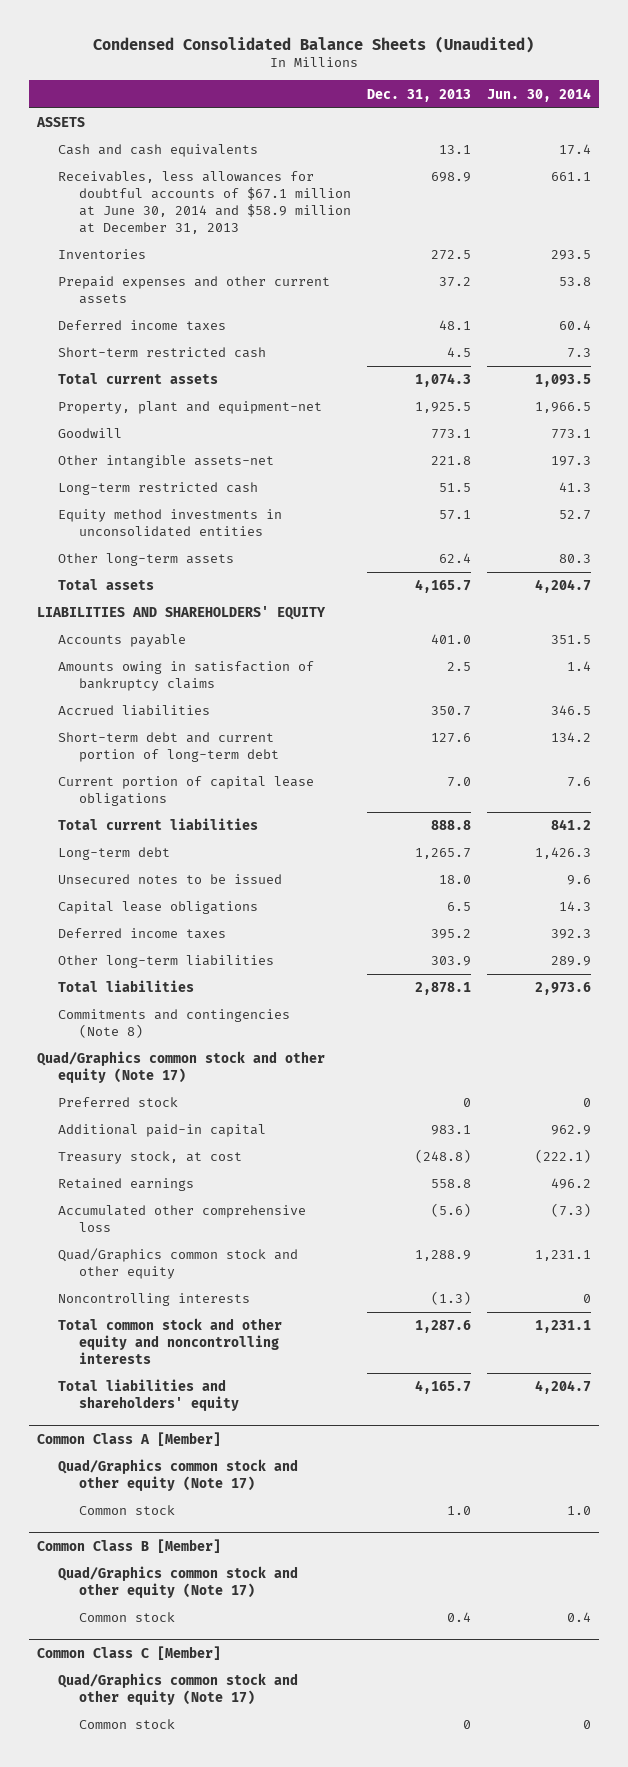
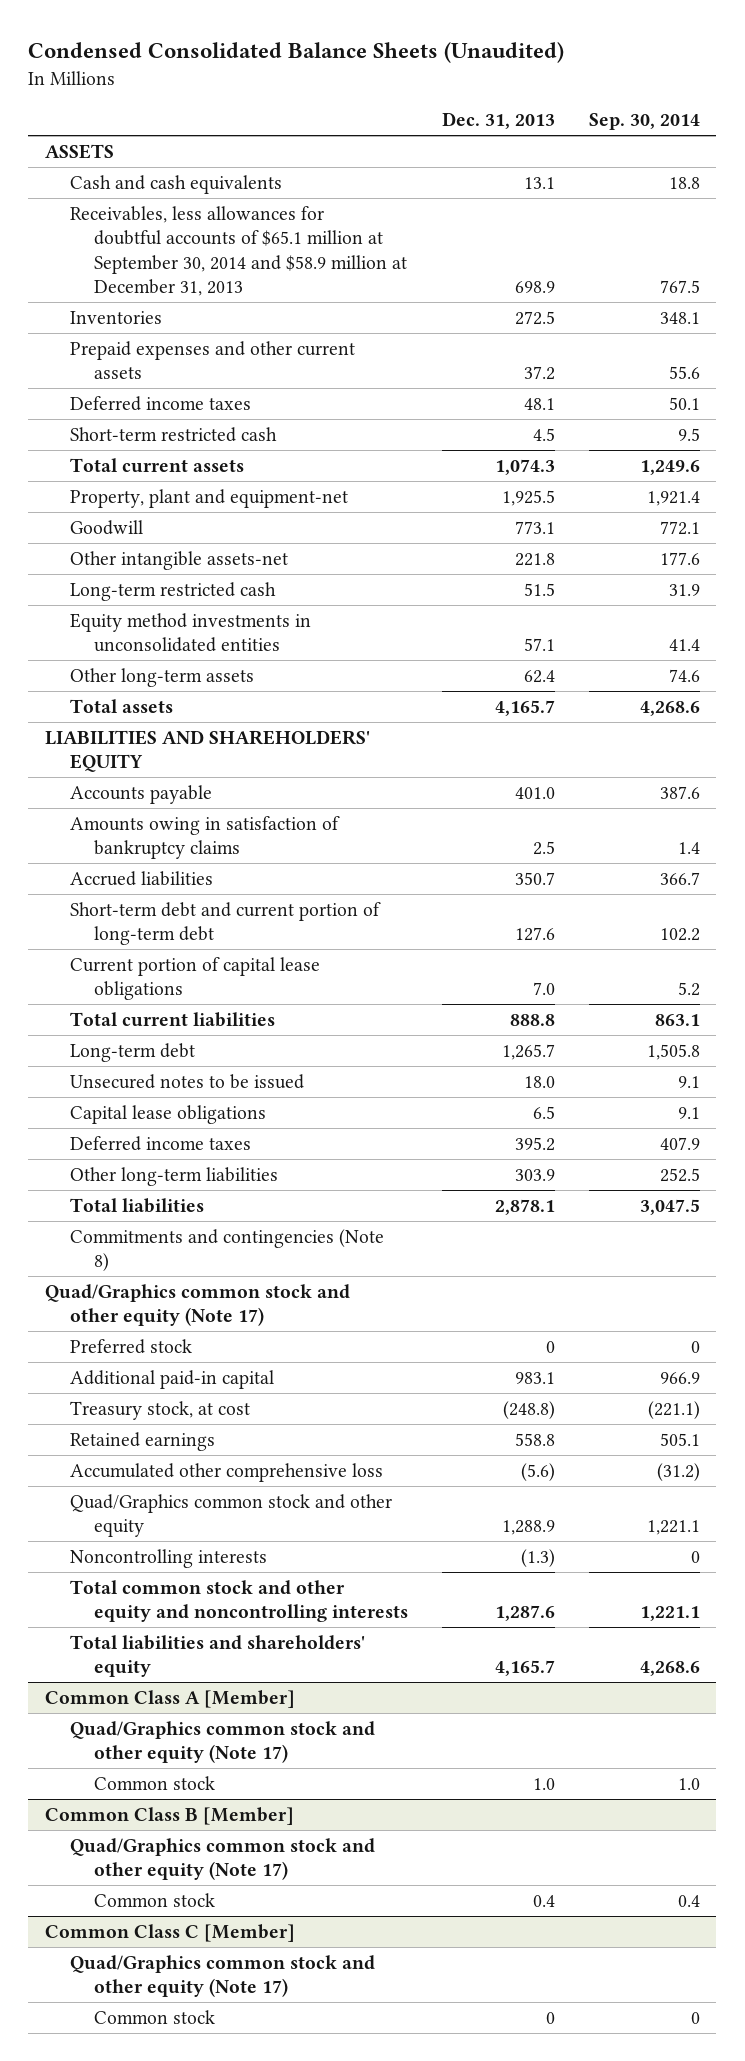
[486,87,591,102] Jun. 30, 2014 -> none
none -> [588,113,700,131] Sep. 30, 2014
[58,171,352,234] Receivables, less allowances for doubtful accounts of $67.1 million at June 30, 2014 and $58.9 million at December 31, 2013 -> [69,205,408,296] Receivables, less allowances for doubtful accounts of $65.1 million at September 30, 2014 and $58.9 million at December 31, 2013

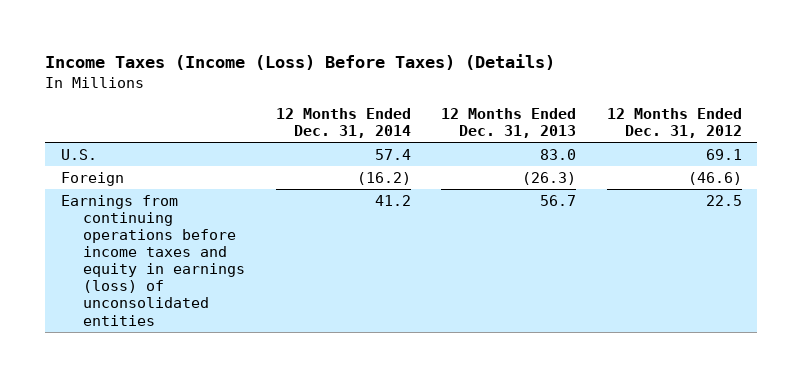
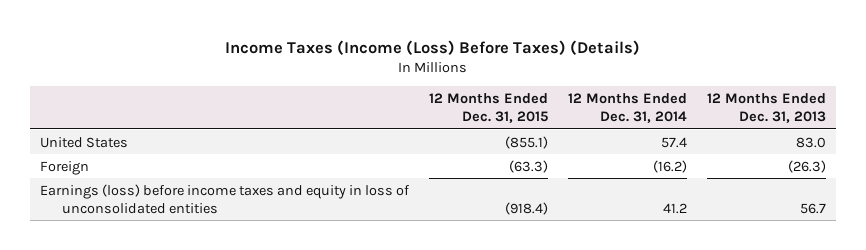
[606,107,742,138] 12 Months Ended Dec. 31, 2012 -> none
none -> [429,93,549,124] 12 Months Ended Dec. 31, 2015
[60,148,97,160] U.S. -> [40,136,129,148] United States
[60,194,246,326] Earnings from continuing operations before income taxes and equity in earnings (loss) of unconsolidated entities -> [40,183,411,214] Earnings (loss) before income taxes and equity in loss of unconsolidated entities

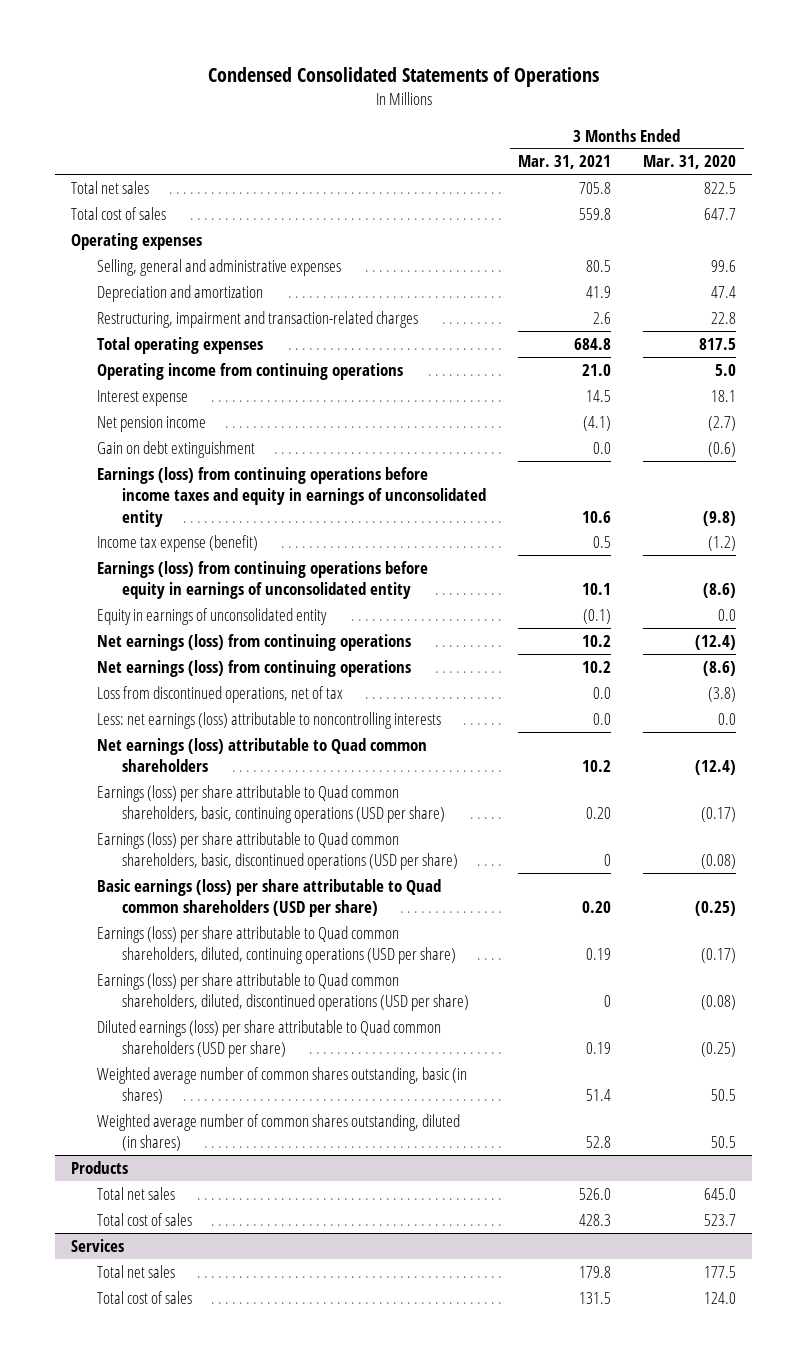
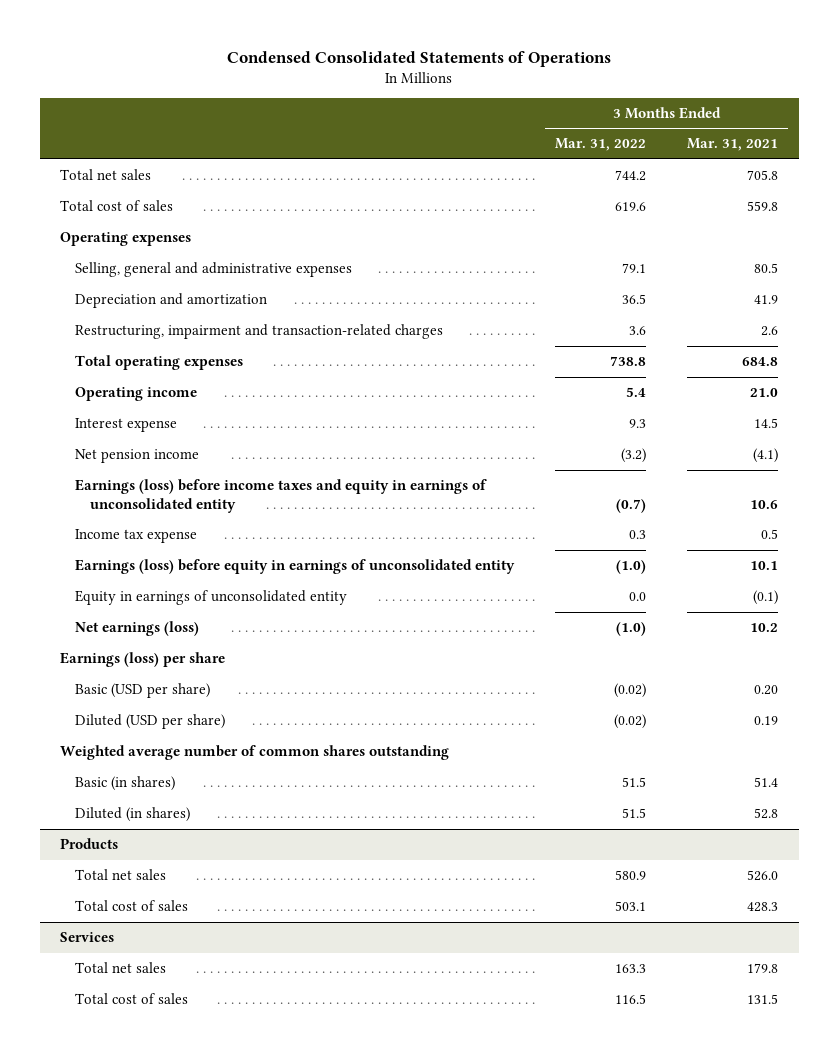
[642,155,736,170] Mar. 31, 2020 -> none
none -> [555,138,647,152] Mar. 31, 2022
[96,362,403,380] Operating income from continuing operations -> [75,387,198,402] Operating income
[96,440,255,458] Gain on debt extinguishment -> none
[96,466,487,527] Earnings (loss) from continuing operations before income taxes and equity in earnings of unconsolidated entity -> [75,479,488,513] Earnings (loss) before income taxes and equity in earnings of unconsolidated entity
[96,534,258,552] Income tax expense (benefit) -> [75,529,198,544] Income tax expense
[96,560,428,600] Earnings (loss) from continuing operations before equity in earnings of unconsolidated entity -> [75,559,516,575] Earnings (loss) before equity in earnings of unconsolidated entity
[96,633,411,651] Net earnings (loss) from continuing operations -> none
[96,659,411,677] Net earnings (loss) from continuing operations -> none
[96,685,343,703] Loss from discontinued operations, net of tax -> none
[96,711,441,729] Less: net earnings (loss) attributable to noncontrolling interests -> none
[96,784,446,824] Earnings (loss) per share attributable to Quad common shareholders, basic, continuing operations (USD per share) -> none
[96,831,459,871] Earnings (loss) per share attributable to Quad common shareholders, basic, discontinued operations (USD per share) -> none
[96,925,457,965] Earnings (loss) per share attributable to Quad common shareholders, diluted, continuing operations (USD per share) -> none
[96,972,470,1012] Earnings (loss) per share attributable to Quad common shareholders, diluted, discontinued operations (USD per share) -> none
[96,737,427,773] Net earnings (loss) attributable to Quad common shareholders -> [75,621,200,637] Net earnings (loss)
none -> [60,652,226,668] Earnings (loss) per share
[96,878,441,918] Basic earnings (loss) per share attributable to Quad common shareholders (USD per share) -> [75,683,211,699] Basic (USD per share)
[96,1019,441,1059] Diluted earnings (loss) per share attributable to Quad common shareholders (USD per share) -> [75,714,226,730] Diluted (USD per share)
none -> [60,745,450,761] Weighted average number of common shares outstanding
[96,1066,467,1105] Weighted average number of common shares outstanding, basic (in shares) -> [75,776,176,792] Basic (in shares)
[96,1113,460,1152] Weighted average number of common shares outstanding, diluted (in shares) -> [75,807,191,823] Diluted (in shares)

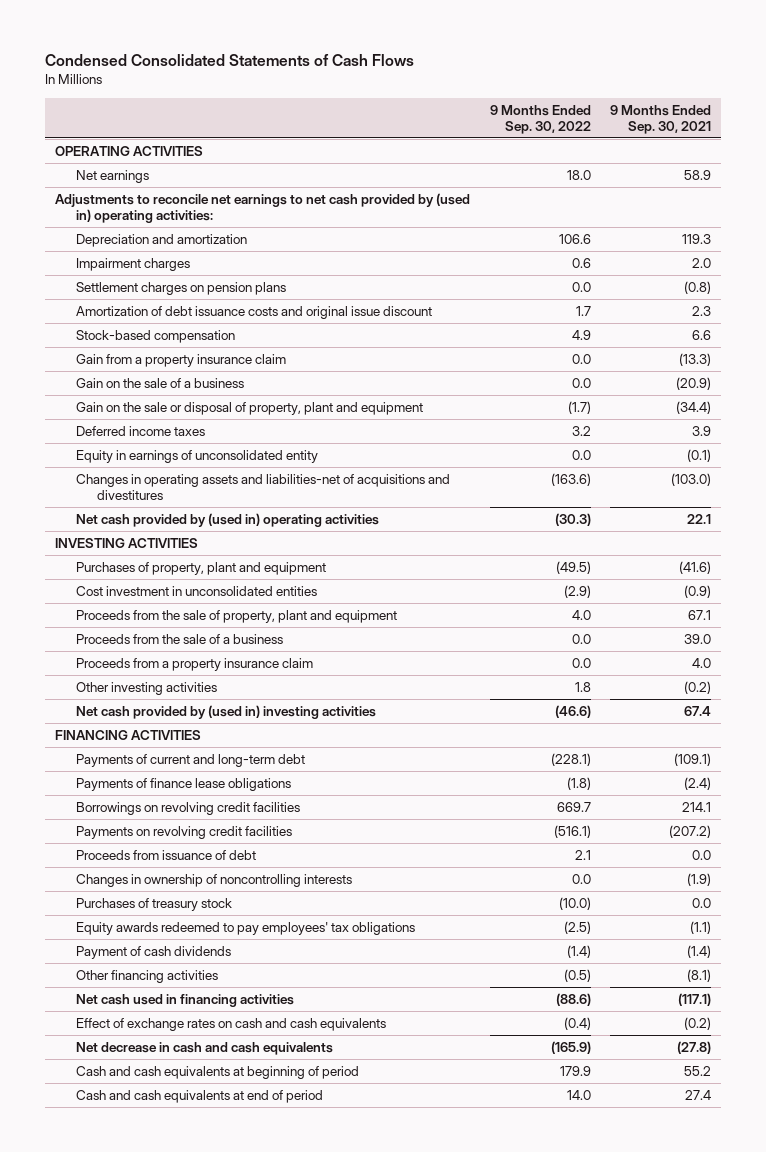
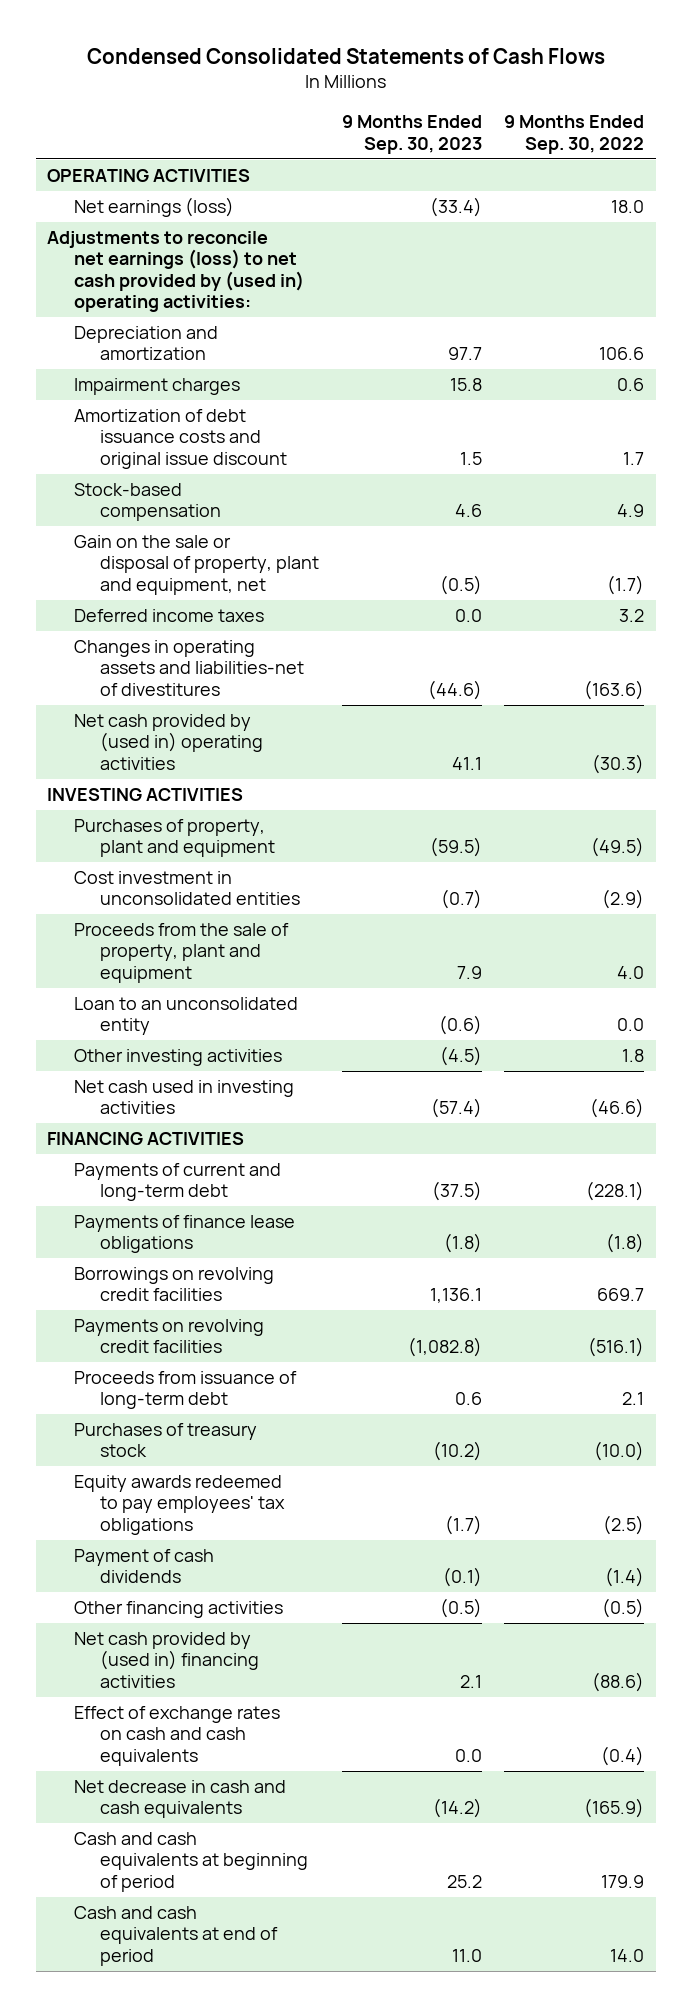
[610,104,712,134] 9 Months Ended Sep. 30, 2021 -> none
none -> [341,115,482,154] 9 Months Ended Sep. 30, 2023
[75,169,149,183] Net earnings -> [73,197,234,218] Net earnings (loss)
[54,192,470,223] Adjustments to reconcile net earnings to net cash provided by (used in) operating activities: -> [47,231,304,313] Adjustments to reconcile net earnings (loss) to net cash provided by (used in) operating activities:
[75,281,286,295] Settlement charges on pension plans -> none
[75,353,286,367] Gain from a property insurance claim -> none
[75,377,244,388] Gain on the sale of a business -> none
[75,401,423,415] Gain on the sale or disposal of property, plant and equipment -> [73,535,319,595] Gain on the sale or disposal of property, plant and equipment, net
[75,449,318,463] Equity in earnings of unconsolidated entity -> none
[75,473,450,500] Changes in operating assets and liabilities-net of acquisitions and divestitures -> [73,640,304,696] Changes in operating assets and liabilities-net of divestitures
[75,633,283,644] Proceeds from the sale of a business -> none
[75,657,313,671] Proceeds from a property insurance claim -> none
none -> [73,997,298,1036] Loan to an unconsolidated entity
[75,704,376,719] Net cash provided by (used in) investing activities -> [73,1080,294,1115] Net cash used in investing activities
[75,873,352,887] Changes in ownership of noncontrolling interests -> none
[75,849,256,860] Proceeds from issuance of debt -> [73,1371,297,1410] Proceeds from issuance of long-term debt
[75,993,294,1007] Net cash used in financing activities -> [73,1632,259,1688] Net cash provided by (used in) financing activities

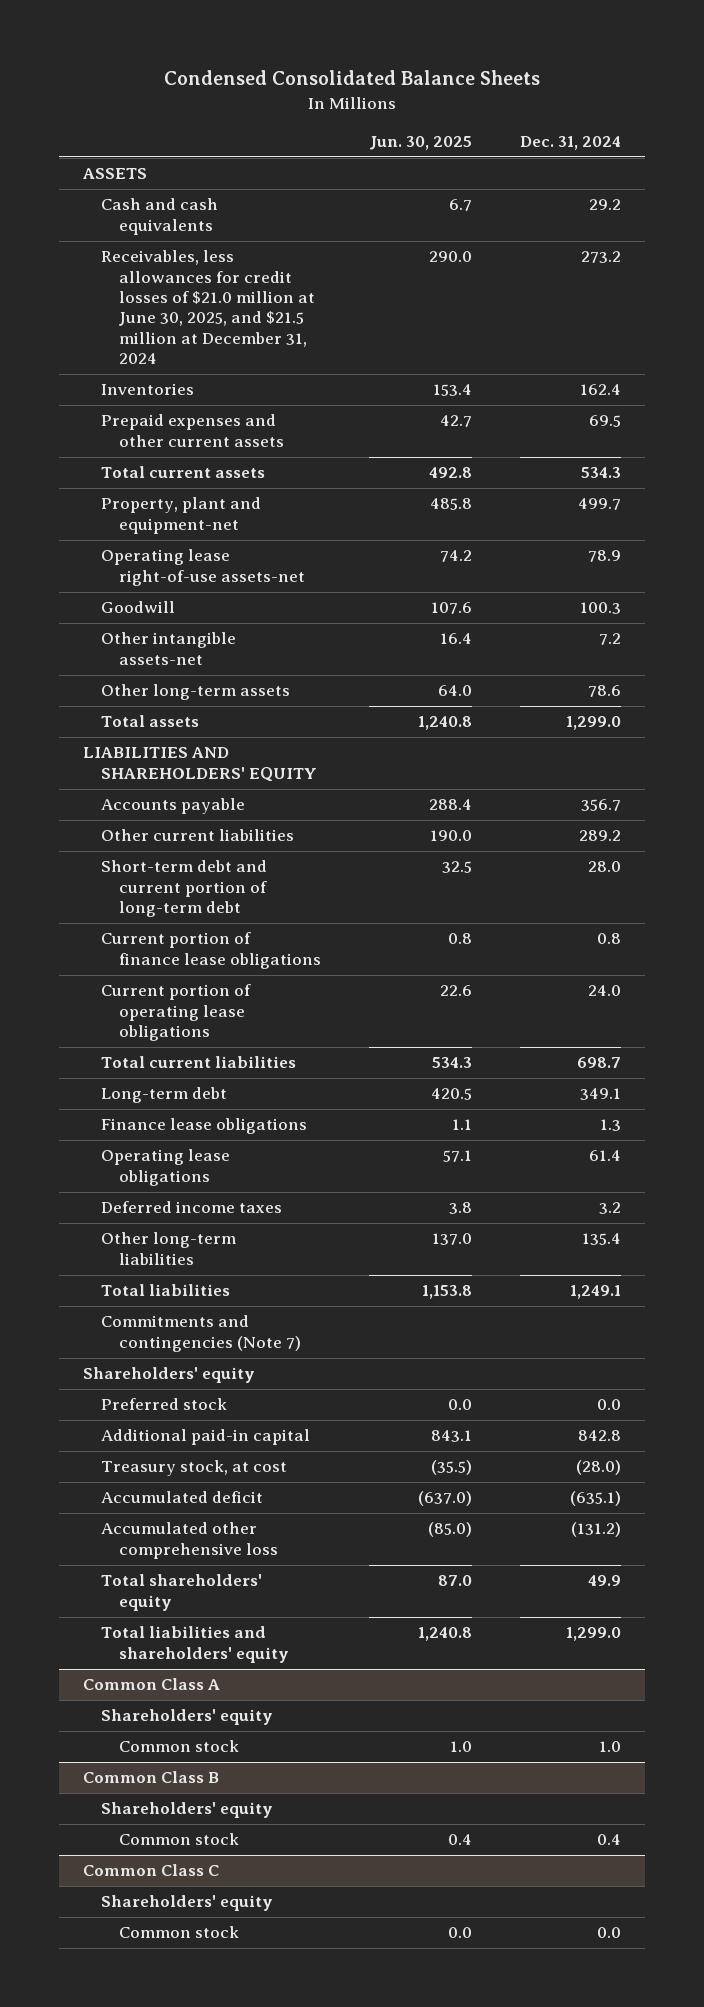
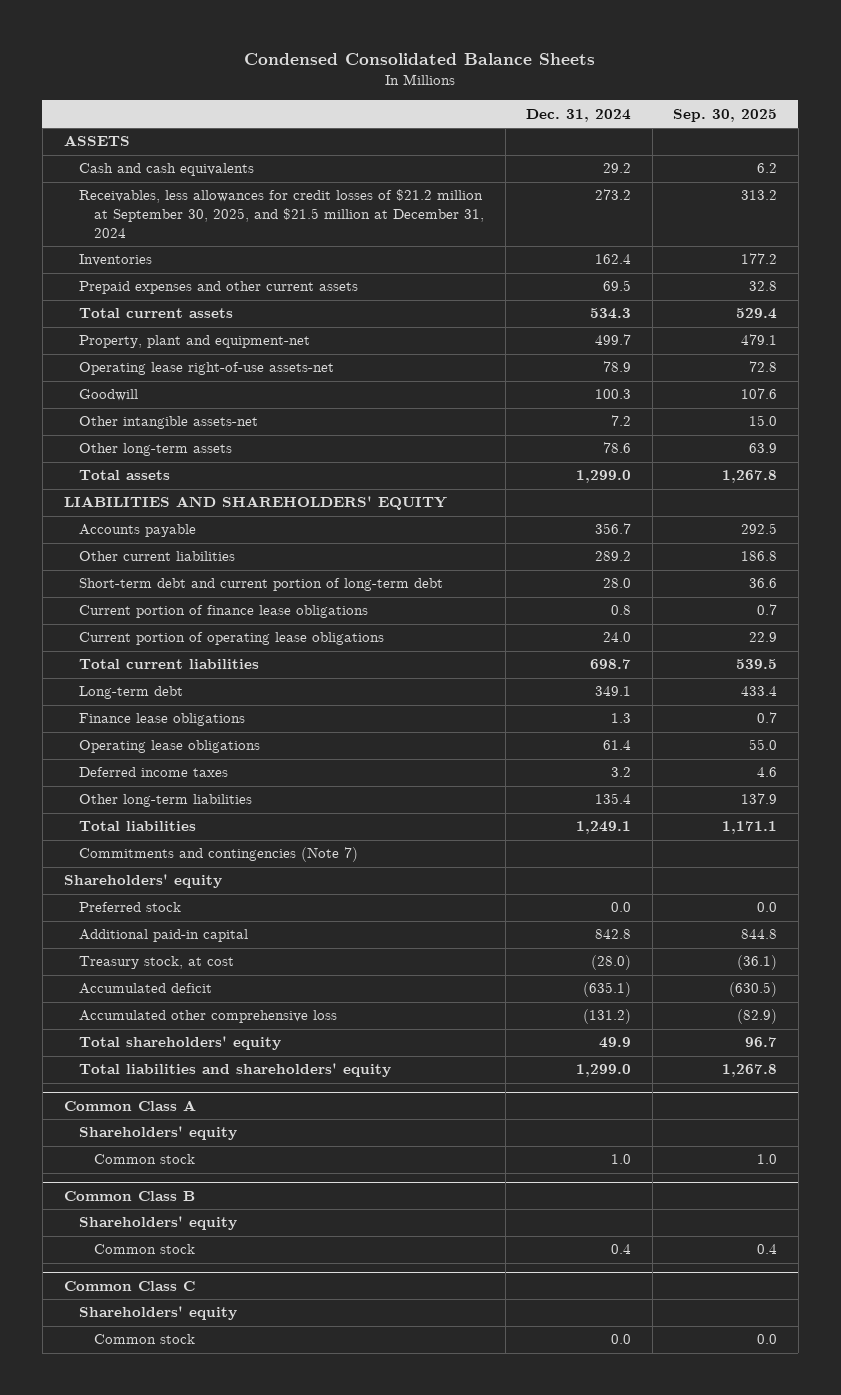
[369,136,473,151] Jun. 30, 2025 -> none
none -> [673,108,778,122] Sep. 30, 2025
[100,250,315,364] Receivables, less allowances for credit losses of $21.0 million at June 30, 2025, and $21.5 million at December 31, 2024 -> [78,189,485,238] Receivables, less allowances for credit losses of $21.2 million at September 30, 2025, and $21.5 million at December 31, 2024

